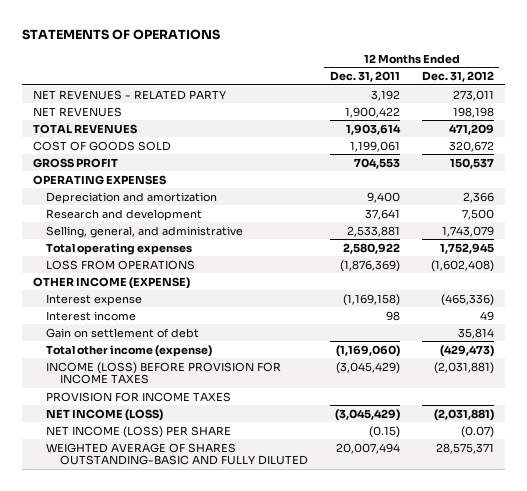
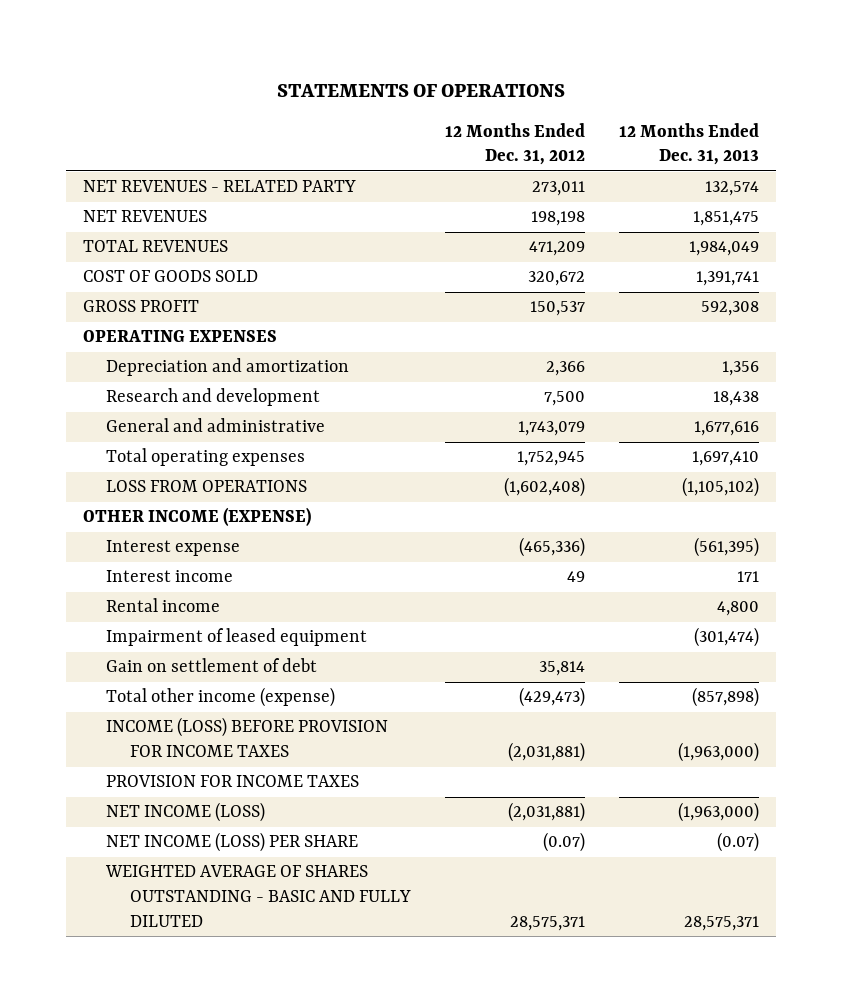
[329,71,400,83] Dec. 31, 2011 -> none
none -> [619,122,760,166] 12 Months Ended Dec. 31, 2013
[46,225,244,238] Selling, general, and administrative -> [106,418,326,433] General and administrative
none -> [106,598,221,613] Rental income
none -> [106,628,368,647] Impairment of leased equipment
[46,442,308,466] WEIGHTED AVERAGE OF SHARES OUTSTANDING-BASIC AND FULLY DILUTED -> [105,865,411,927] WEIGHTED AVERAGE OF SHARES OUTSTANDING - BASIC AND FULLY DILUTED

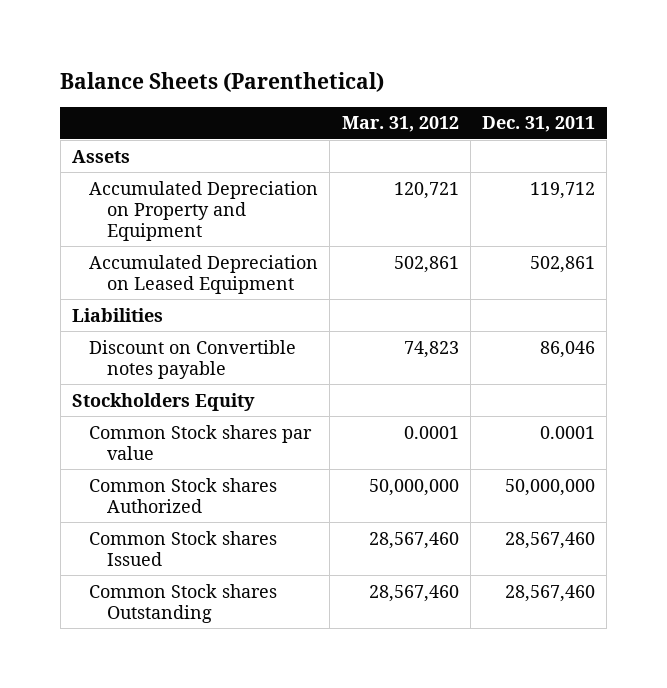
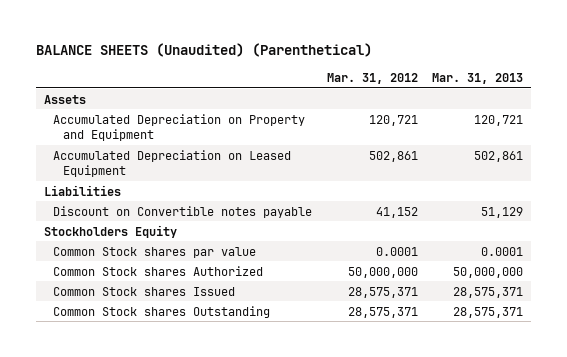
[60,71,385,92] Balance Sheets (Parenthetical) -> [36,43,373,58] BALANCE SHEETS (Unaudited) (Parenthetical)
[481,116,595,133] Dec. 31, 2011 -> none
none -> [432,73,524,85] Mar. 31, 2013
[403,340,459,358] 74,823 -> [375,206,418,218] 41,152
[368,531,459,549] 28,567,460 -> [347,286,418,298] 28,575,371
[368,584,459,602] 28,567,460 -> [347,306,418,318] 28,575,371

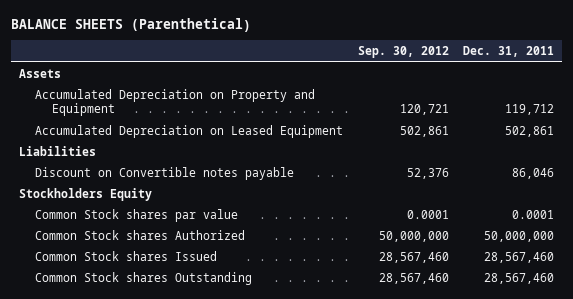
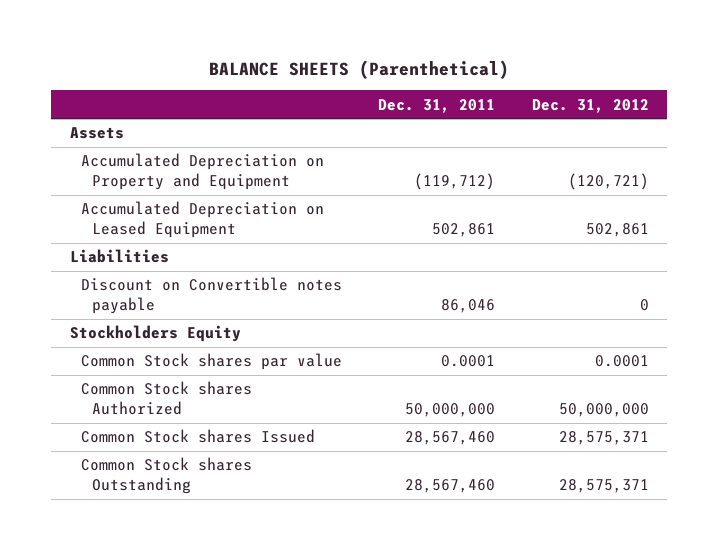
[357,46,449,59] Sep. 30, 2012 -> none
none -> [531,98,649,113] Dec. 31, 2012
[505,103,555,115] 119,712 -> [414,173,496,191] (119,712)

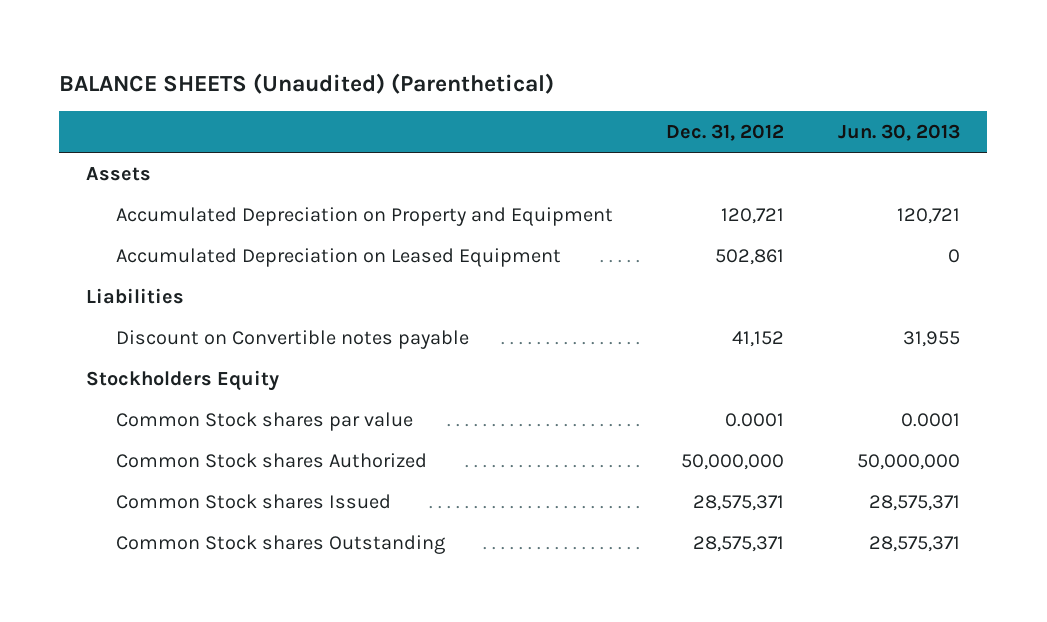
[209,60,510,80] BALANCE SHEETS (Parenthetical) -> [59,72,555,94] BALANCE SHEETS (Unaudited) (Parenthetical)
[378,98,496,113] Dec. 31, 2011 -> none
none -> [838,123,961,141] Jun. 30, 2013
[567,173,649,191] (120,721) -> [721,208,785,225] 120,721
[639,299,649,312] 0 -> [732,331,785,348] 41,152

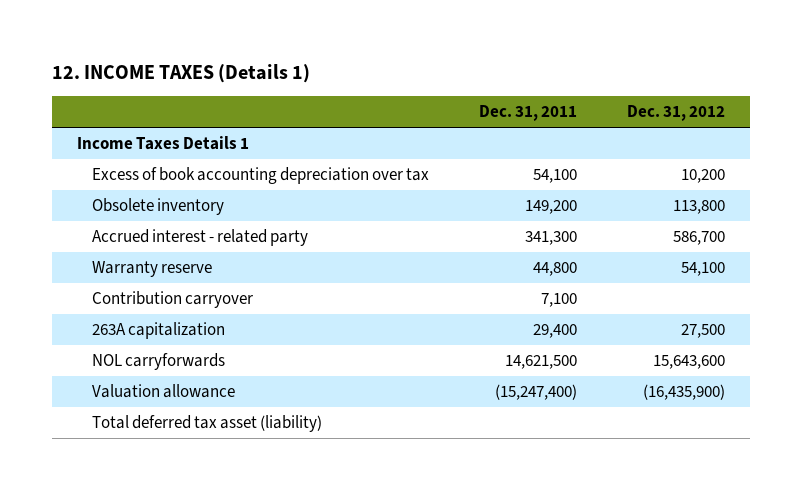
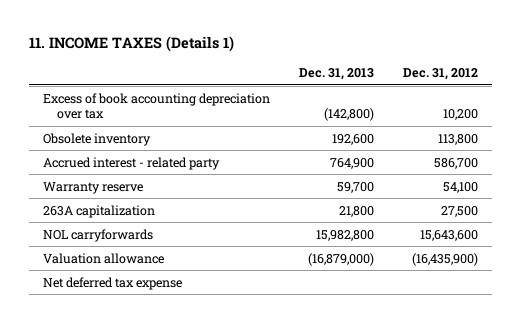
[52,63,311,83] 12. INCOME TAXES (Details 1) -> [28,36,234,53] 11. INCOME TAXES (Details 1)
[479,105,578,122] Dec. 31, 2011 -> none
none -> [298,68,374,81] Dec. 31, 2013
[76,136,249,151] Income Taxes Details 1 -> none
[92,291,254,309] Contribution carryover -> none
[92,415,323,433] Total deferred tax asset (liability) -> [43,276,183,290] Net deferred tax expense

